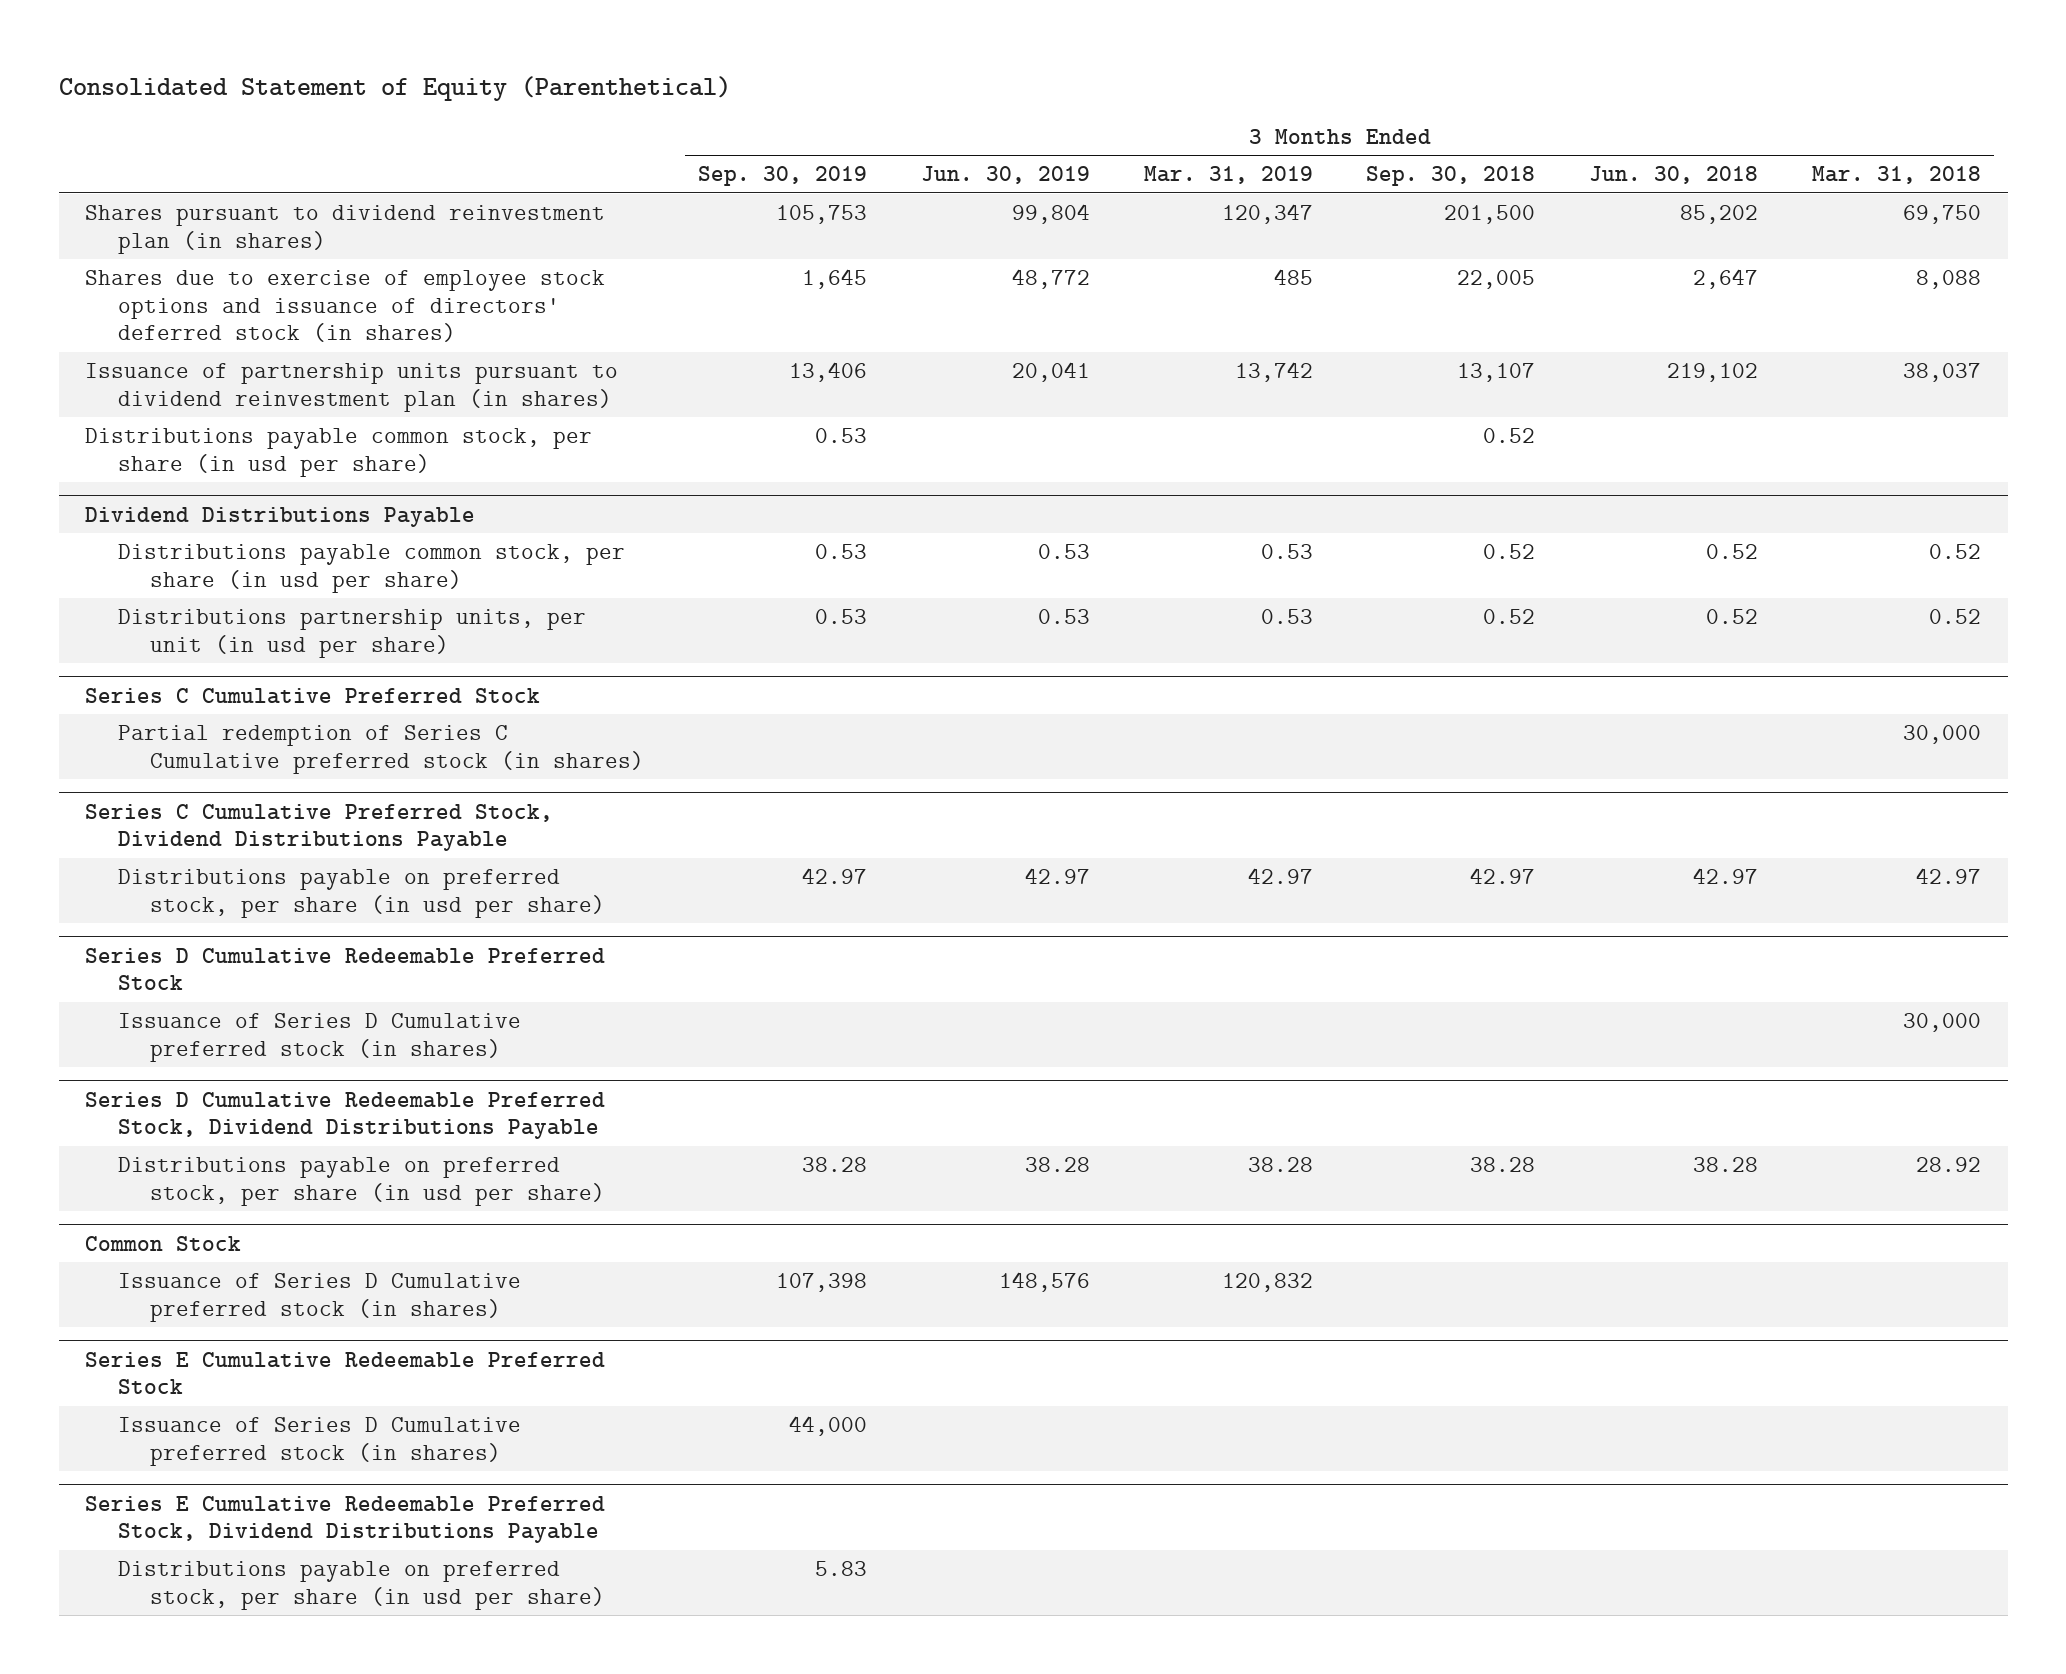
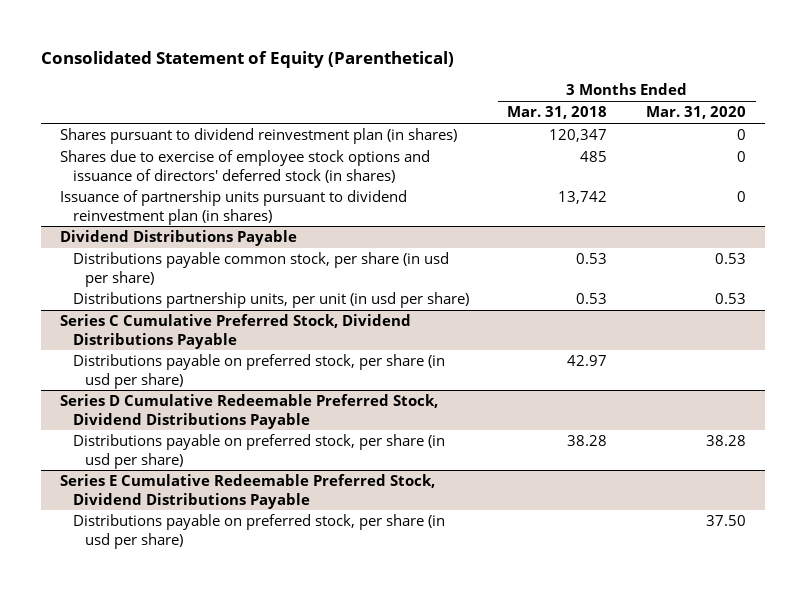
[698,166,868,187] Sep. 30, 2019 -> none
[920,166,1090,185] Jun. 30, 2019 -> none
[1143,166,1313,185] Mar. 31, 2019 -> none
[1366,166,1536,187] Sep. 30, 2018 -> none
[1589,166,1759,185] Jun. 30, 2018 -> none
none -> [646,106,747,120] Mar. 31, 2020
[85,427,593,477] Distributions payable common stock, per share (in usd per share) -> none
[1902,204,1981,224] 69,750 -> [549,129,608,143] 120,347
[1915,269,1981,289] 8,088 -> [580,151,608,163] 485
[1902,362,1981,382] 38,037 -> [558,191,608,205] 13,742
[85,687,541,704] Series C Cumulative Preferred Stock -> none
[117,724,645,774] Partial redemption of Series C Cumulative preferred stock (in shares) -> none
[1928,543,1981,559] 0.52 -> [576,253,608,265] 0.53
[1928,608,1981,624] 0.52 -> [576,293,608,305] 0.53
[85,947,606,991] Series D Cumulative Redeemable Preferred Stock -> none
[117,1012,521,1062] Issuance of Series D Cumulative preferred stock (in shares) -> none
[85,1235,242,1251] Common Stock -> none
[117,1272,521,1322] Issuance of Series D Cumulative preferred stock (in shares) -> none
[85,1351,606,1395] Series E Cumulative Redeemable Preferred Stock -> none
[117,1416,521,1466] Issuance of Series D Cumulative preferred stock (in shares) -> none
[1915,1156,1981,1172] 28.92 -> [567,435,608,447] 38.28

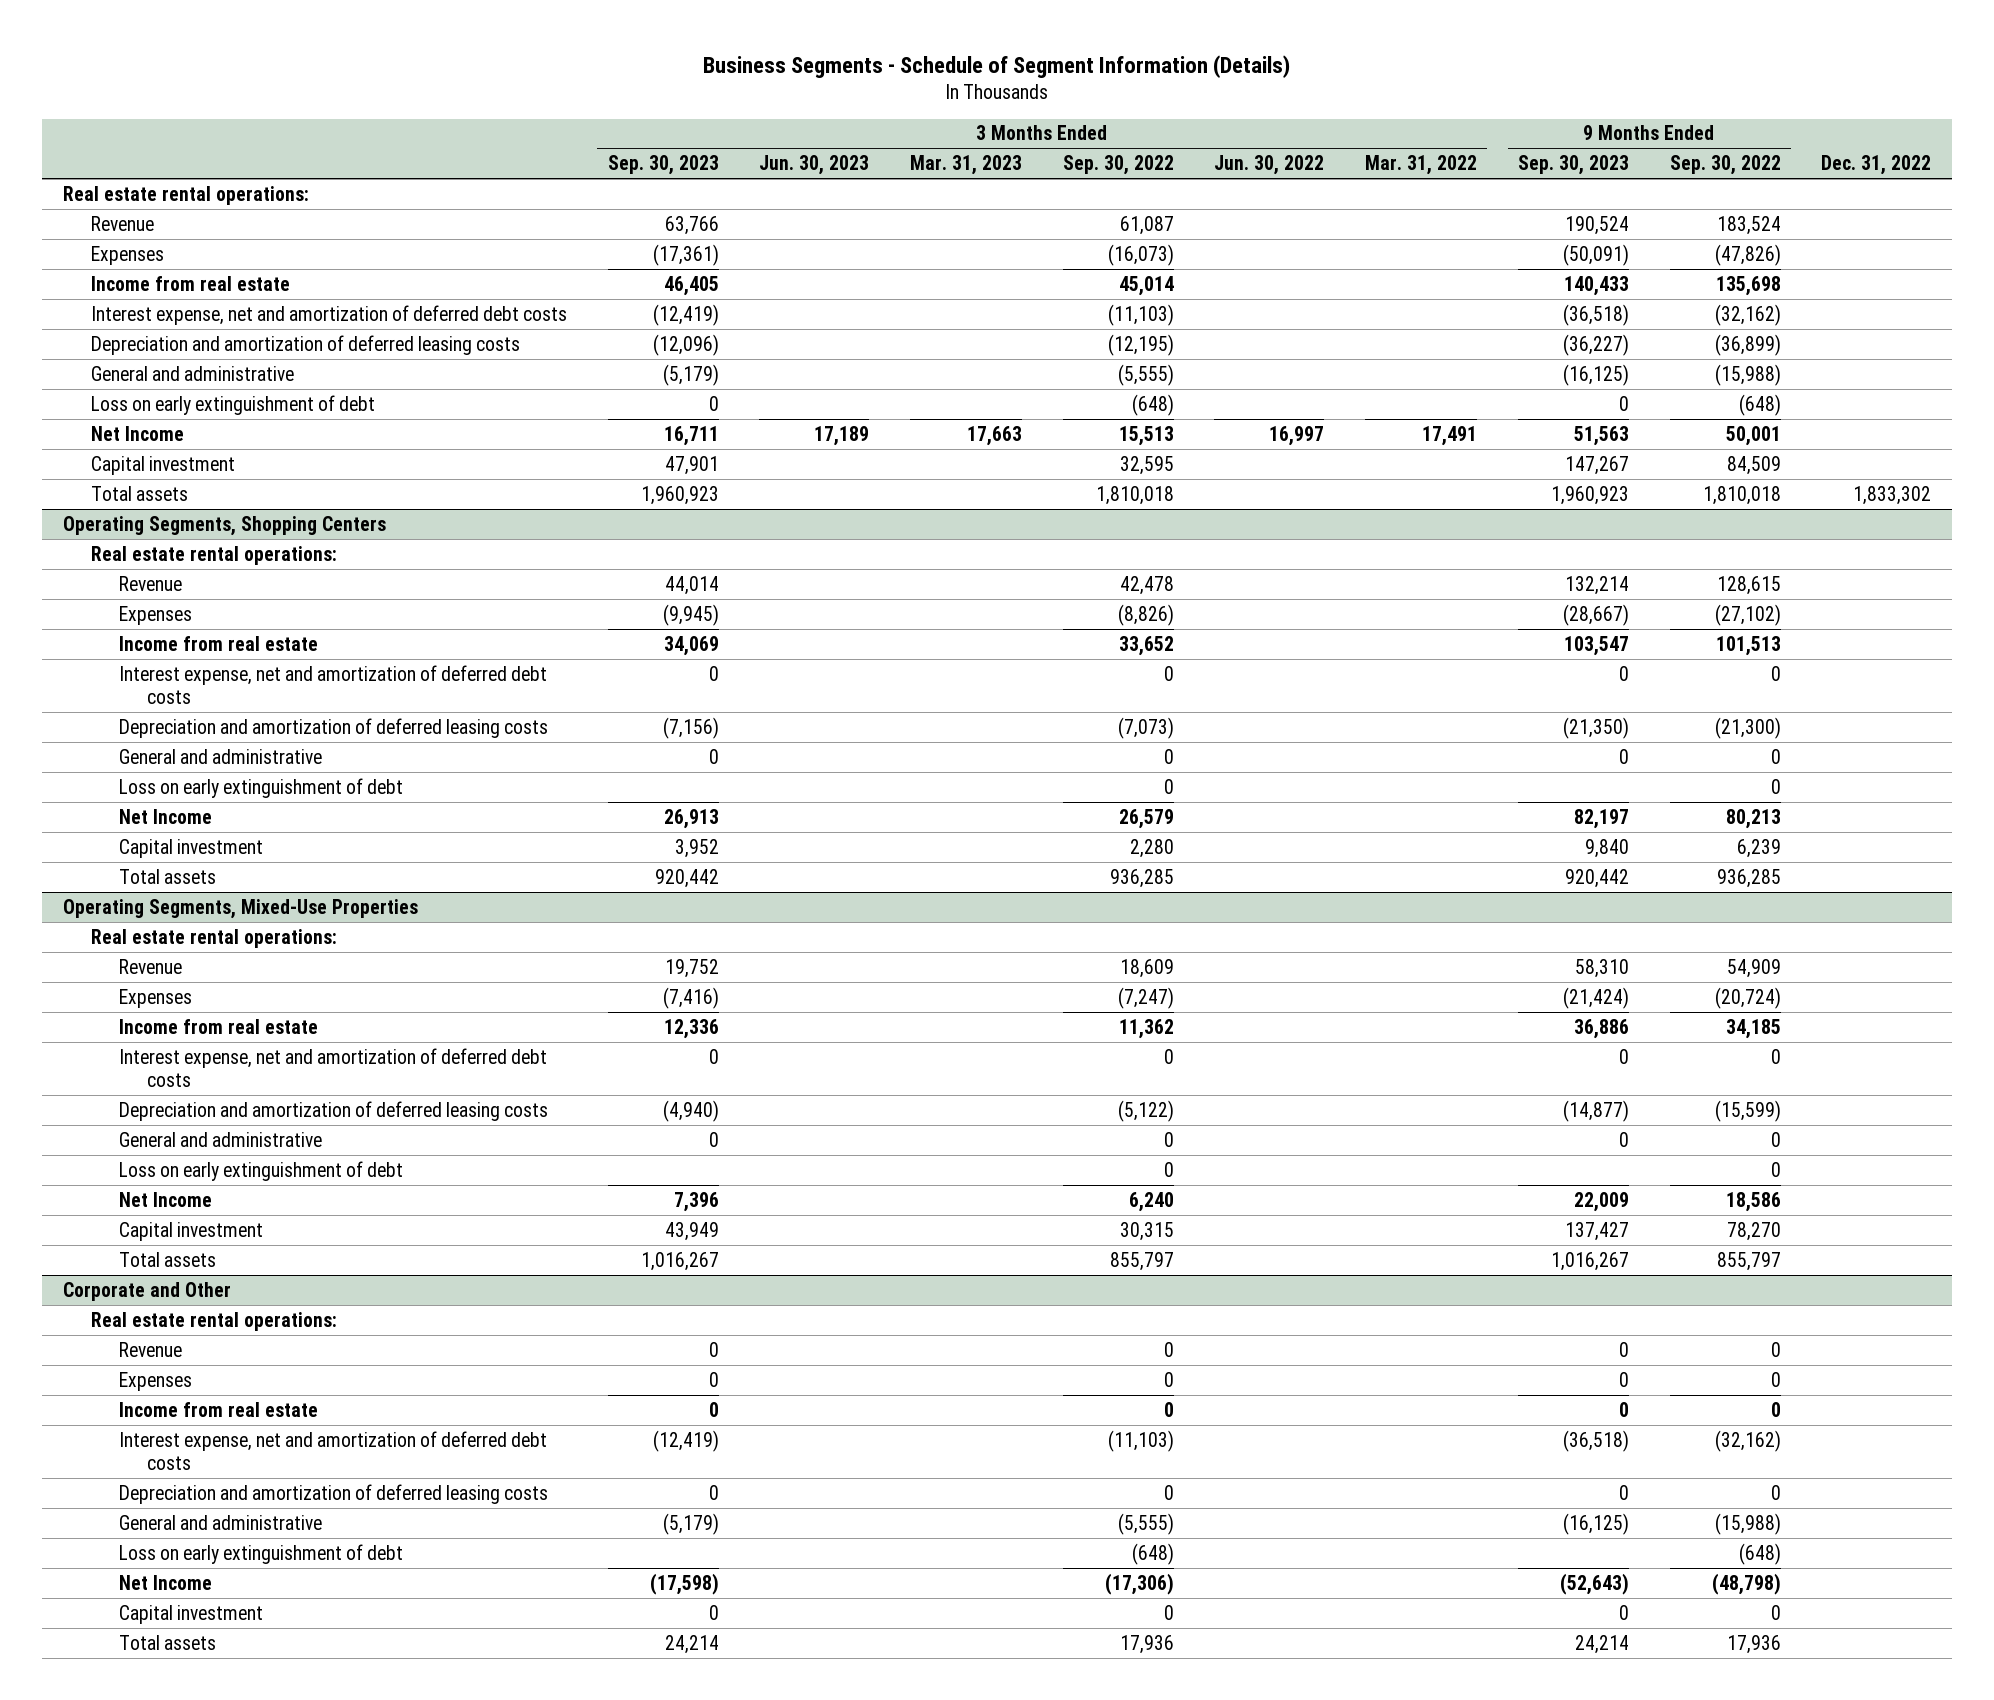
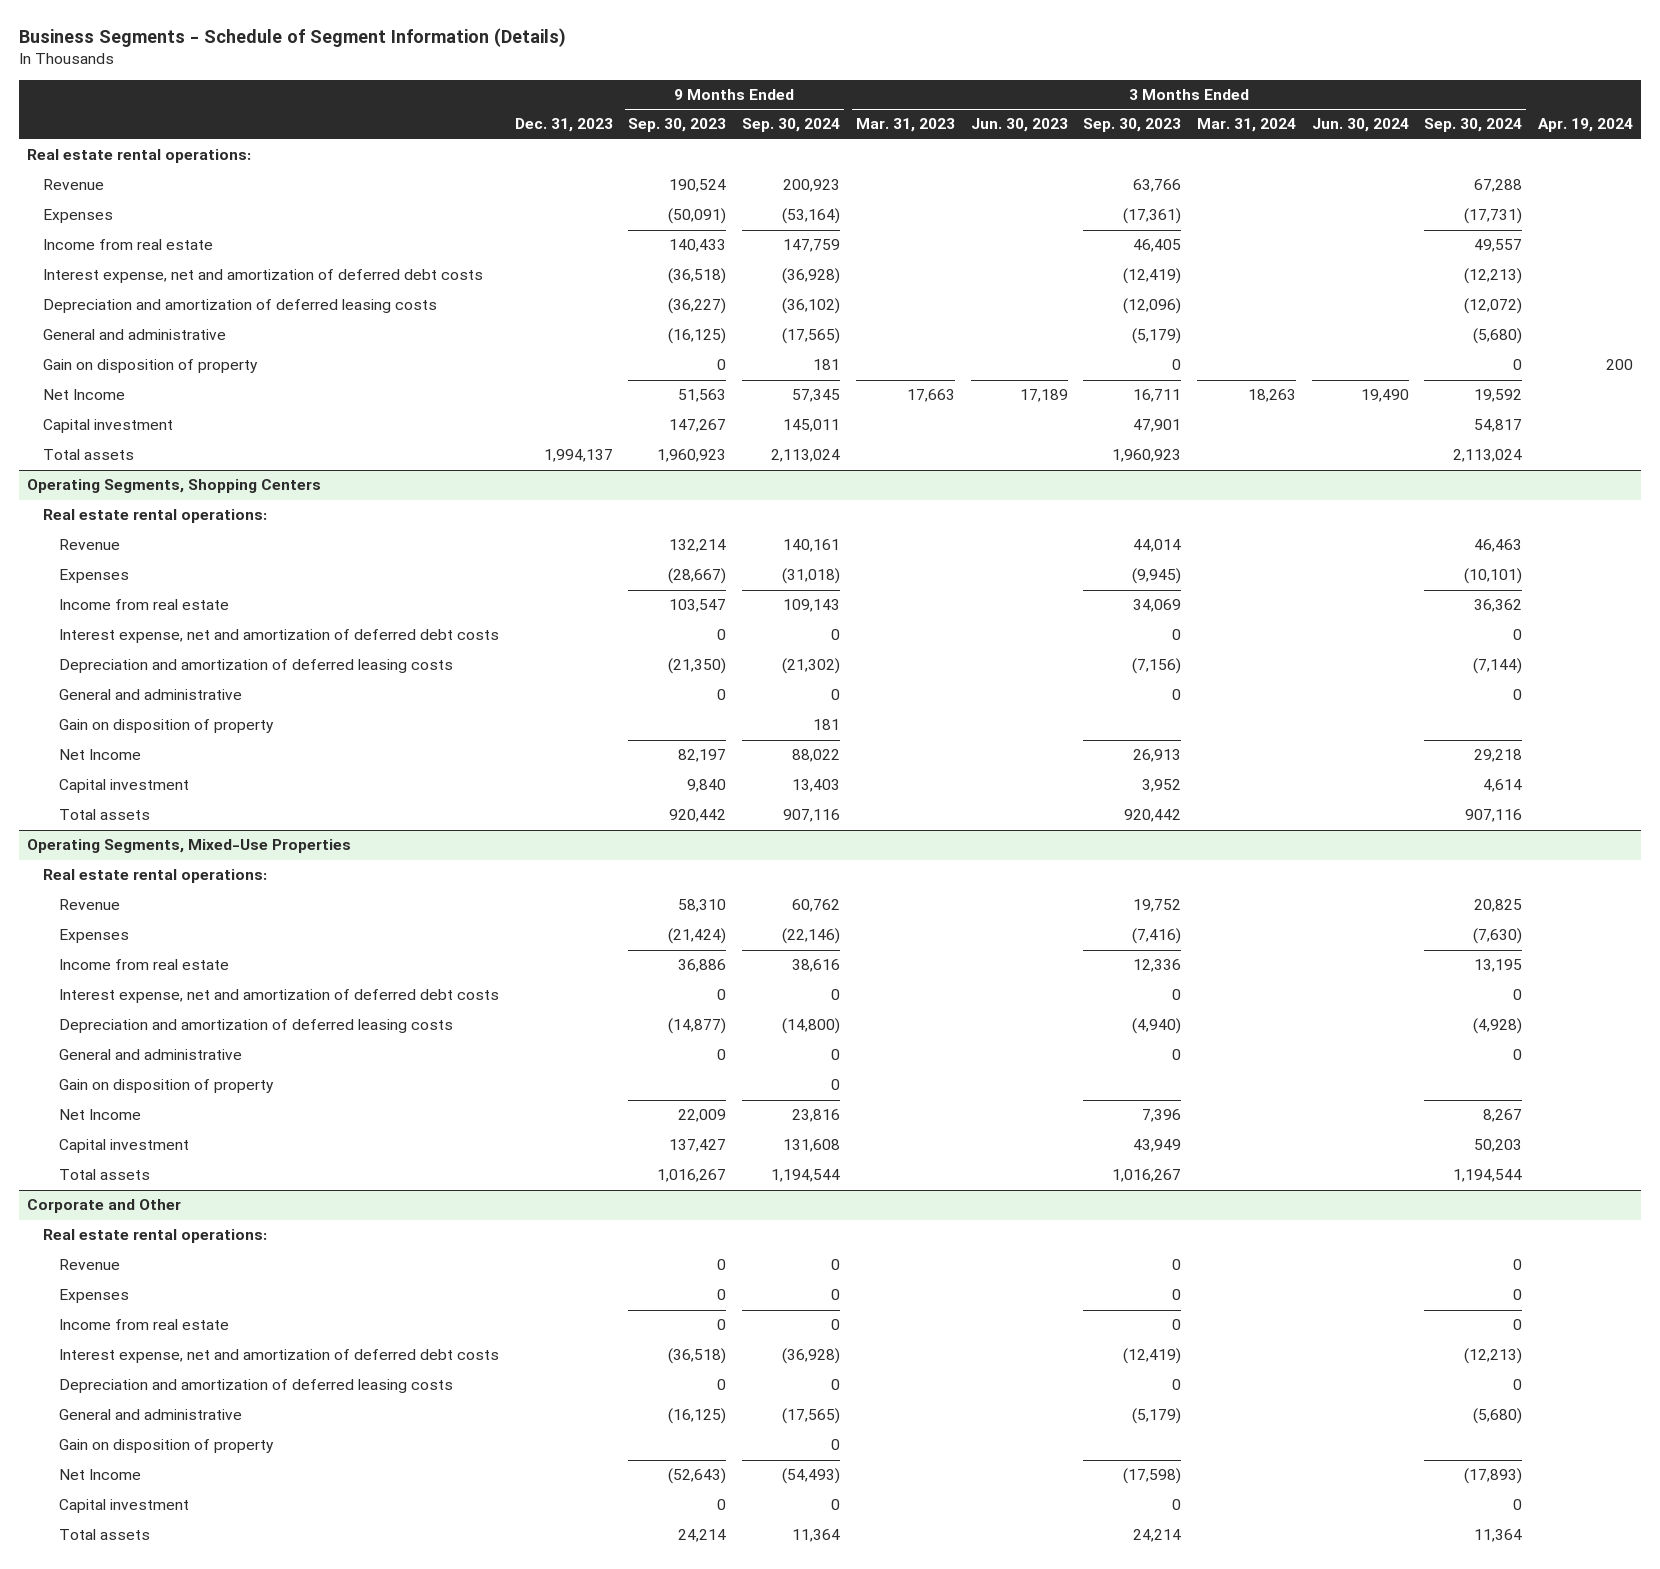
[1062,155,1174,176] Sep. 30, 2022 -> none
[1214,155,1325,176] Jun. 30, 2022 -> none
[1365,155,1478,176] Mar. 31, 2022 -> none
[1669,155,1781,176] Sep. 30, 2022 -> none
[1821,155,1932,176] Dec. 31, 2022 -> none
none -> [514,118,613,133] Dec. 31, 2023
none -> [742,118,841,133] Sep. 30, 2024
none -> [1197,118,1297,133] Mar. 31, 2024
none -> [1311,118,1409,133] Jun. 30, 2024
none -> [1424,118,1523,133] Sep. 30, 2024
none -> [1538,118,1634,133] Apr. 19, 2024
[90,394,375,415] Loss on early extinguishment of debt -> none
none -> [43,359,259,374] Gain on disposition of property
[119,777,404,798] Loss on early extinguishment of debt -> none
none -> [59,719,275,734] Gain on disposition of property
[119,1160,404,1181] Loss on early extinguishment of debt -> none
none -> [59,1079,275,1094] Gain on disposition of property
[119,1543,404,1564] Loss on early extinguishment of debt -> none
none -> [59,1439,275,1454] Gain on disposition of property

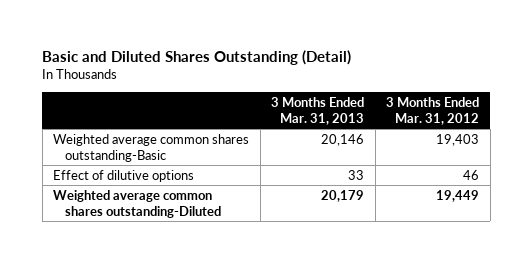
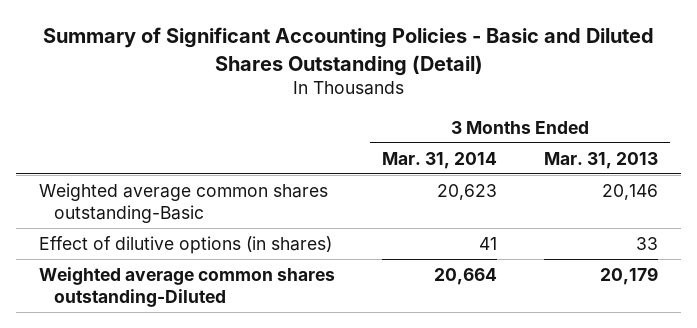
[42,50,352,66] Basic and Diluted Shares Outstanding (Detail) -> [42,27,654,76] Summary of Significant Accounting Policies - Basic and Diluted Shares Outstanding (Detail)
[386,96,480,125] 3 Months Ended Mar. 31, 2012 -> none
none -> [382,151,498,169] Mar. 31, 2014
[53,169,195,182] Effect of dilutive options -> [39,235,333,254] Effect of dilutive options (in shares)

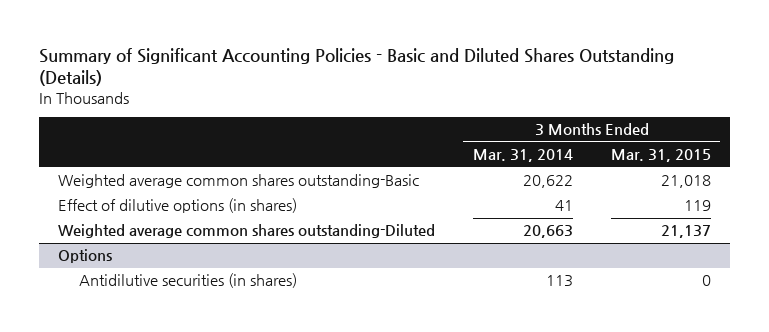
[42,27,654,76] Summary of Significant Accounting Policies - Basic and Diluted Shares Outstanding (Detail) -> [39,48,675,87] Summary of Significant Accounting Policies - Basic and Diluted Shares Outstanding (Details)
[543,151,658,169] Mar. 31, 2013 -> none
none -> [610,149,711,163] Mar. 31, 2015
[437,183,498,200] 20,623 -> [522,175,573,189] 20,622
[434,267,498,285] 20,664 -> [522,225,573,239] 20,663
none -> [57,249,112,264] Options
none -> [79,273,298,289] Antidilutive securities (in shares)

